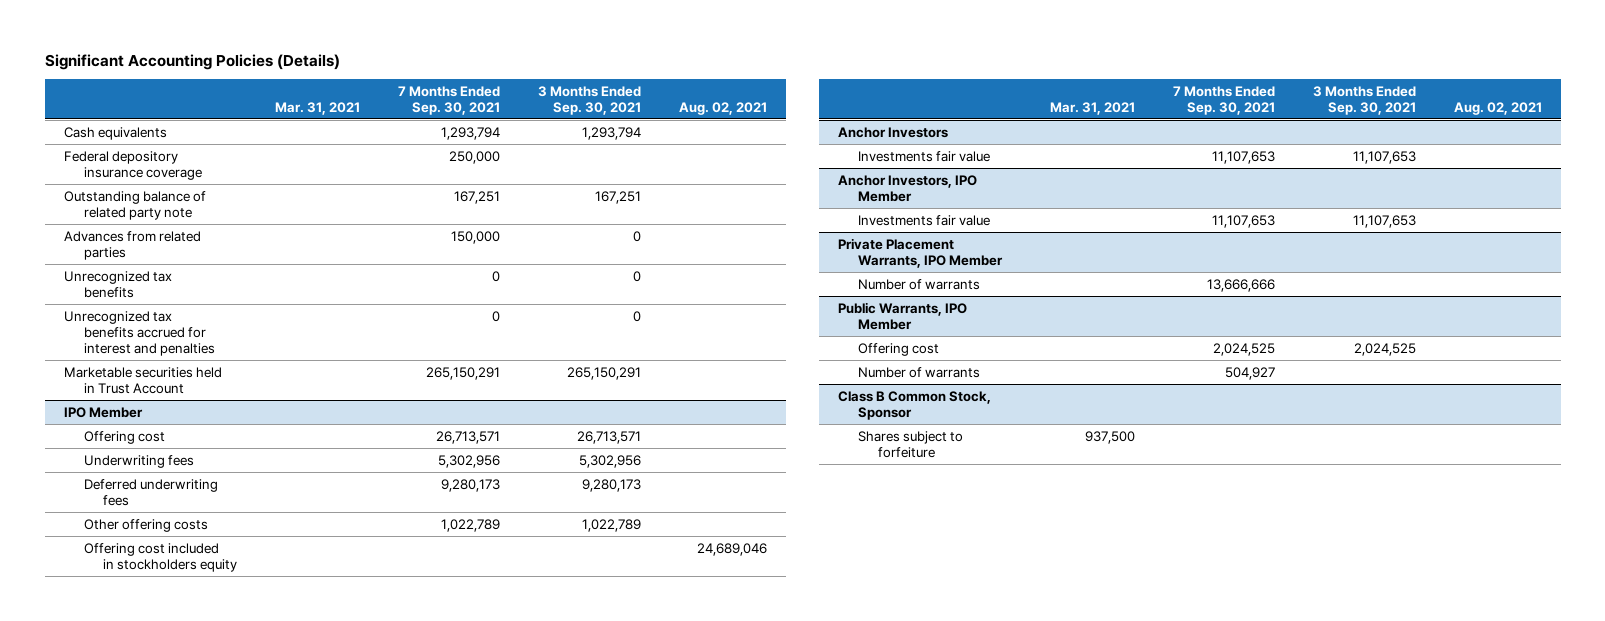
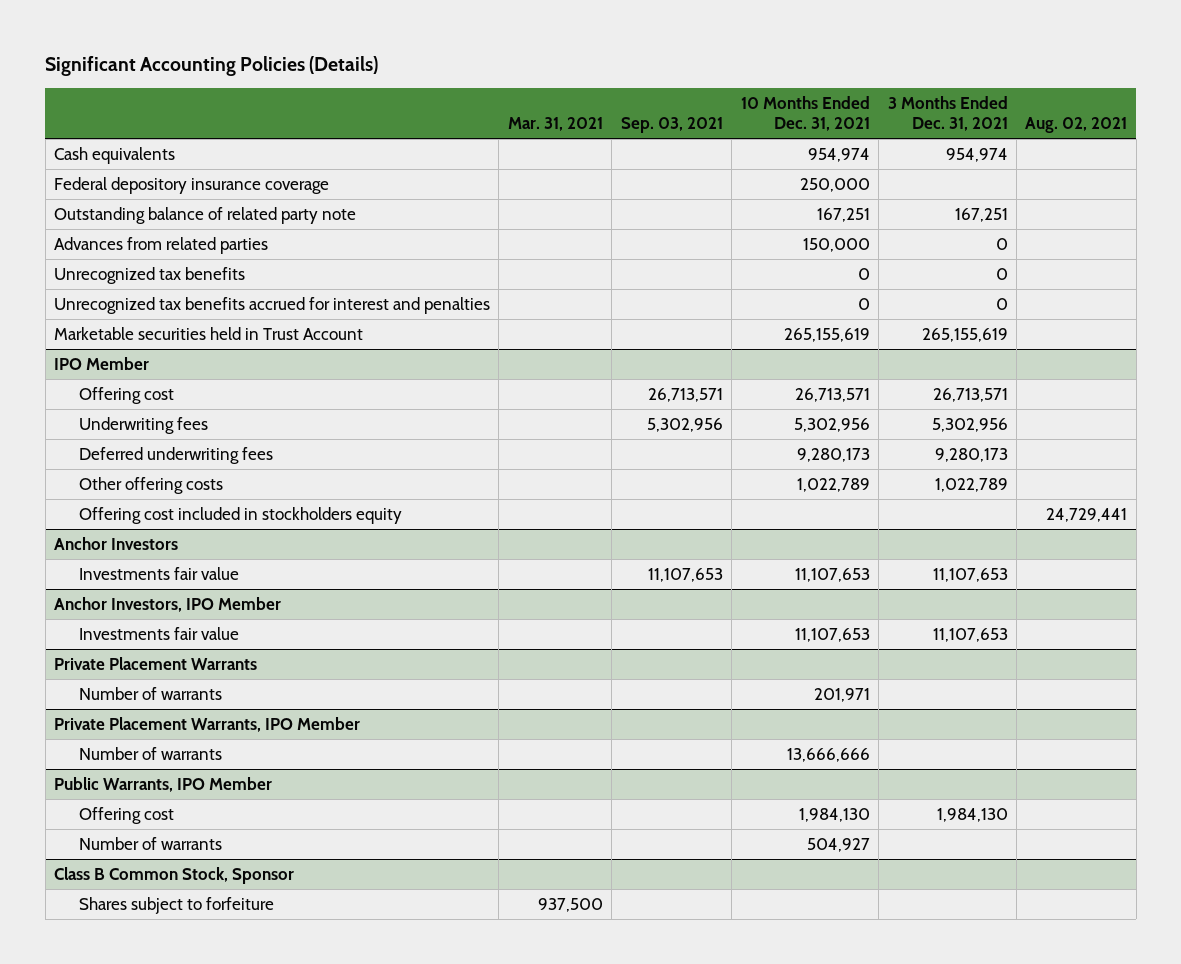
[398,85,501,115] 7 Months Ended Sep. 30, 2021 -> none
[538,85,642,115] 3 Months Ended Sep. 30, 2021 -> none
none -> [620,117,723,134] Sep. 03, 2021
none -> [740,95,870,132] 10 Months Ended Dec. 31, 2021
none -> [887,95,1008,132] 3 Months Ended Dec. 31, 2021
[697,542,768,556] 24,689,046 -> [1046,507,1128,522] 24,729,441
none -> [54,656,258,670] Private Placement Warrants
none -> [78,686,222,700] Number of warrants

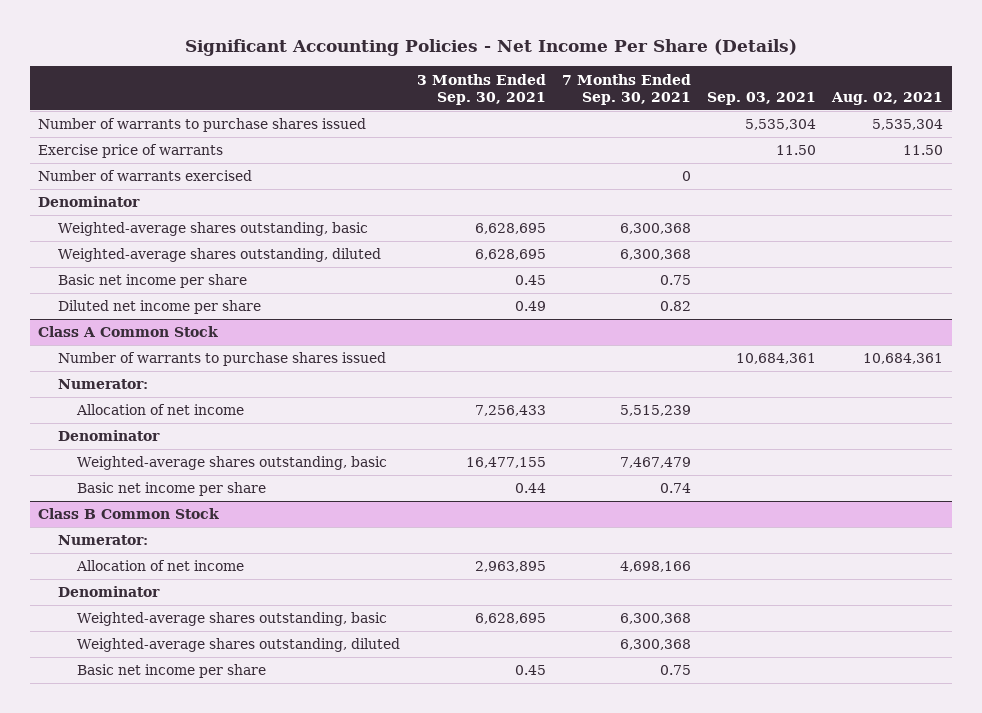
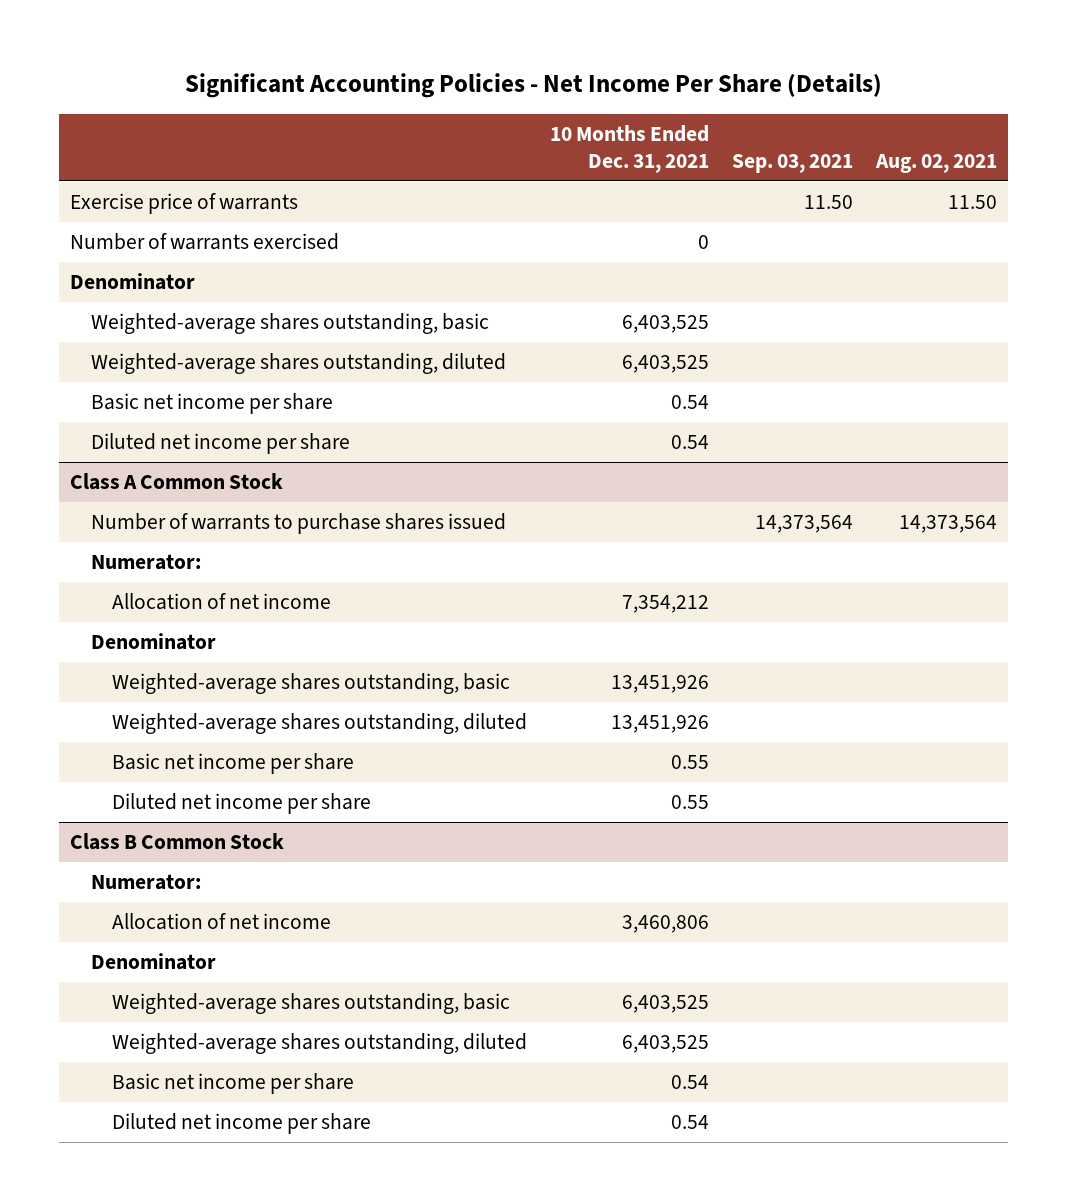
[416,73,546,105] 3 Months Ended Sep. 30, 2021 -> none
[561,73,691,105] 7 Months Ended Sep. 30, 2021 -> none
none -> [550,125,710,173] 10 Months Ended Dec. 31, 2021
[38,118,367,133] Number of warrants to purchase shares issued -> none
[736,353,817,365] 10,684,361 -> [755,515,854,534] 14,373,564
[863,353,944,365] 10,684,361 -> [899,515,998,534] 14,373,564
none -> [112,713,528,735] Weighted-average shares outstanding, diluted
none -> [112,793,372,815] Diluted net income per share
none -> [112,1113,372,1135] Diluted net income per share

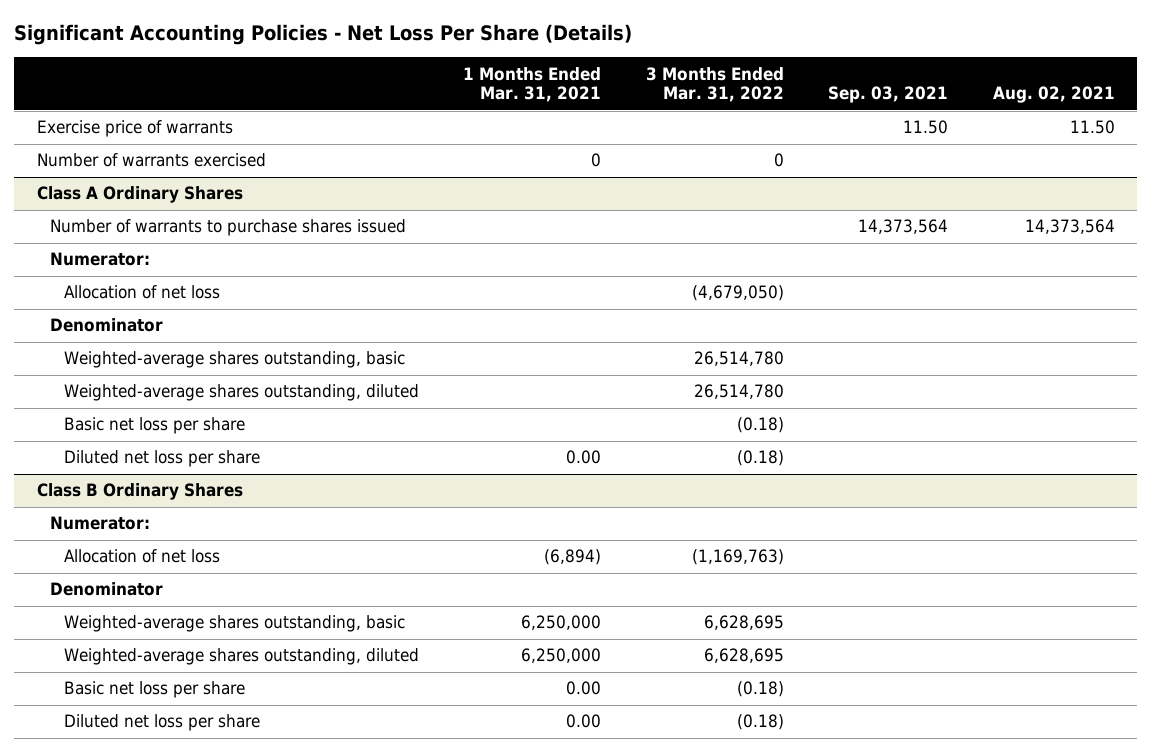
[184,73,882,99] Significant Accounting Policies - Net Income Per Share (Details) -> [14,24,633,46] Significant Accounting Policies - Net Loss Per Share (Details)
[550,125,710,173] 10 Months Ended Dec. 31, 2021 -> none
none -> [463,66,602,103] 1 Months Ended Mar. 31, 2021
none -> [645,66,784,103] 3 Months Ended Mar. 31, 2022
[70,273,196,291] Denominator -> none
[91,313,490,335] Weighted-average shares outstanding, basic -> none
[91,353,507,375] Weighted-average shares outstanding, diluted -> none
[91,393,334,415] Basic net income per share -> none
[91,433,351,455] Diluted net income per share -> none
[70,473,284,491] Class A Common Stock -> [36,186,243,204] Class A Ordinary Shares
[112,593,332,611] Allocation of net income -> [63,285,220,300] Allocation of net loss
[112,753,355,775] Basic net income per share -> [63,417,245,435] Basic net loss per share
[112,793,372,815] Diluted net income per share -> [63,450,260,468] Diluted net loss per share
[70,833,285,851] Class B Common Stock -> [36,483,243,501] Class B Ordinary Shares
[112,913,332,931] Allocation of net income -> [63,549,220,564] Allocation of net loss
[112,1073,355,1095] Basic net income per share -> [63,681,245,699] Basic net loss per share
[112,1113,372,1135] Diluted net income per share -> [63,714,260,732] Diluted net loss per share

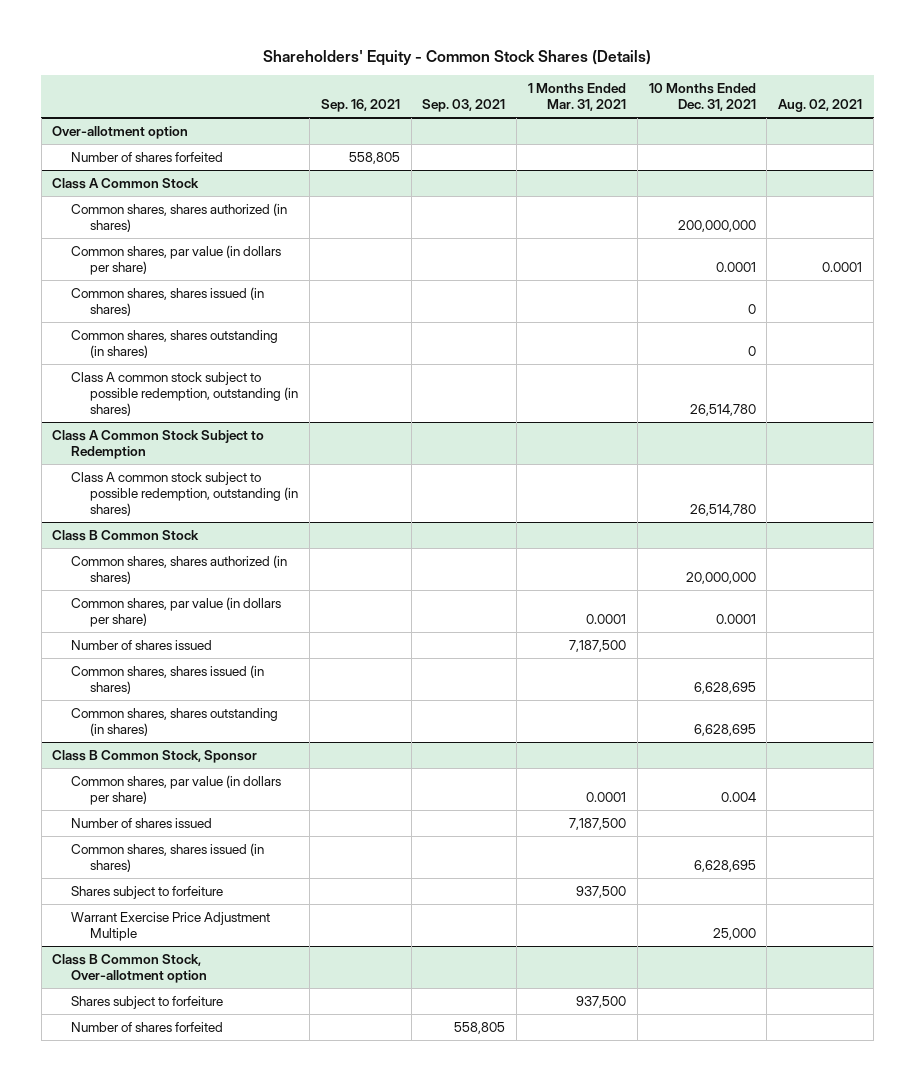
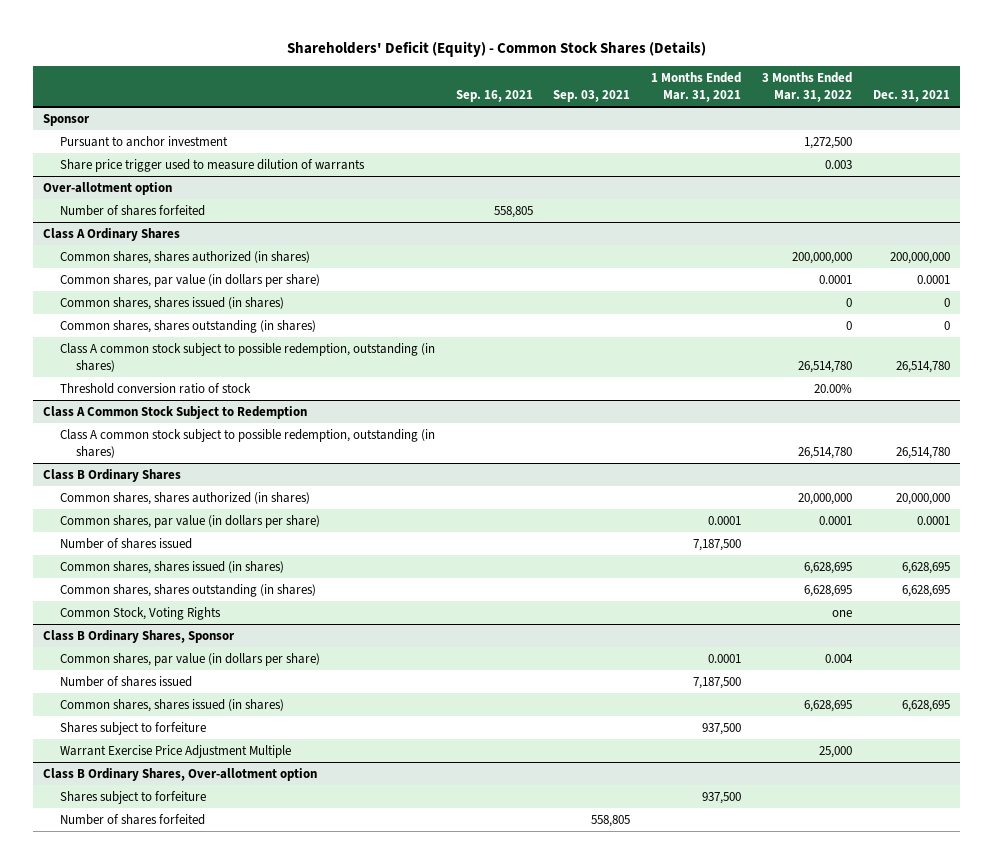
[263,49,652,66] Shareholders' Equity - Common Stock Shares (Details) -> [286,41,706,58] Shareholders' Deficit (Equity) - Common Stock Shares (Details)
[648,82,756,111] 10 Months Ended Dec. 31, 2021 -> none
[778,98,863,112] Aug. 02, 2021 -> none
none -> [762,72,853,103] 3 Months Ended Mar. 31, 2022
none -> [872,90,950,103] Dec. 31, 2021
none -> [43,113,91,126] Sponsor
none -> [59,135,228,147] Pursuant to anchor investment
none -> [59,158,365,172] Share price trigger used to measure dilution of warrants
[52,177,200,189] Class A Common Stock -> [43,227,181,241] Class A Ordinary Shares
none -> [59,382,251,394] Threshold conversion ratio of stock
[52,529,200,541] Class B Common Stock -> [43,468,182,482] Class B Ordinary Shares
none -> [59,606,221,620] Common Stock, Voting Rights
[52,749,258,763] Class B Common Stock, Sponsor -> [43,629,236,643] Class B Ordinary Shares, Sponsor
[52,953,208,983] Class B Common Stock, Over-allotment option -> [43,767,318,781] Class B Ordinary Shares, Over-allotment option

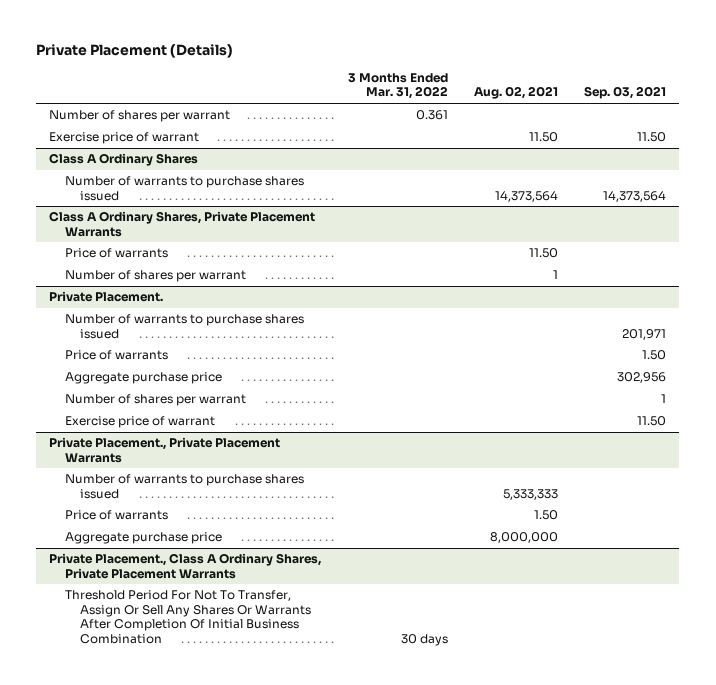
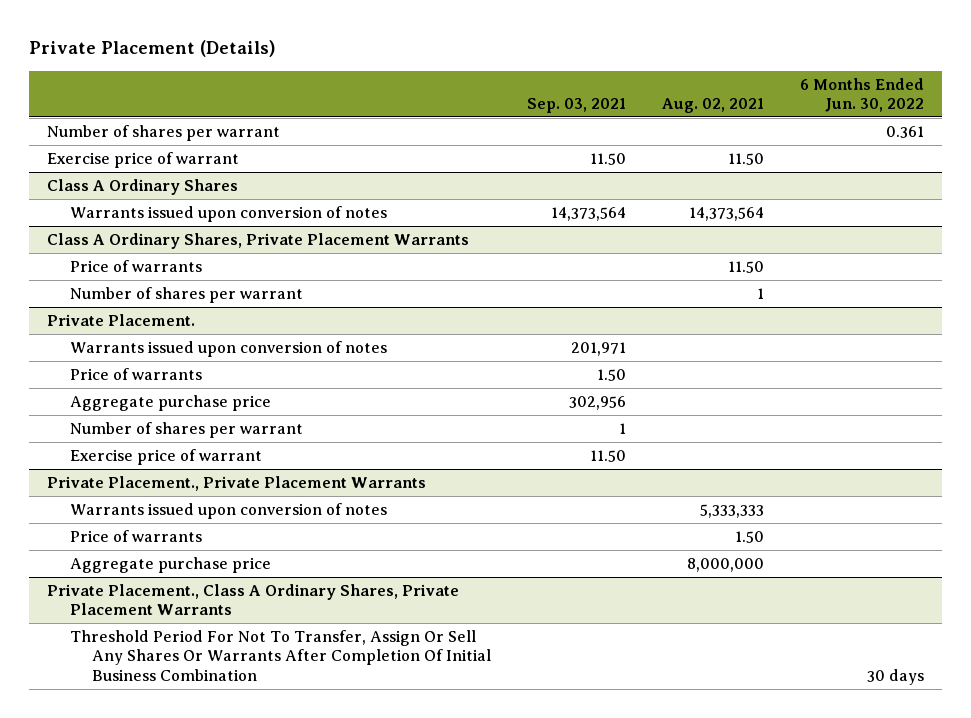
[347,73,448,100] 3 Months Ended Mar. 31, 2022 -> none
none -> [800,77,925,113] 6 Months Ended Jun. 30, 2022
[64,176,304,201] Number of warrants to purchase shares issued -> [69,206,387,223] Warrants issued upon conversion of notes
[64,314,304,339] Number of warrants to purchase shares issued -> [69,341,387,358] Warrants issued upon conversion of notes
[64,474,304,499] Number of warrants to purchase shares issued -> [69,503,387,520] Warrants issued upon conversion of notes

